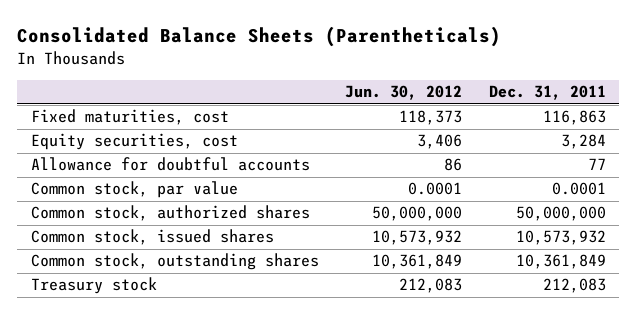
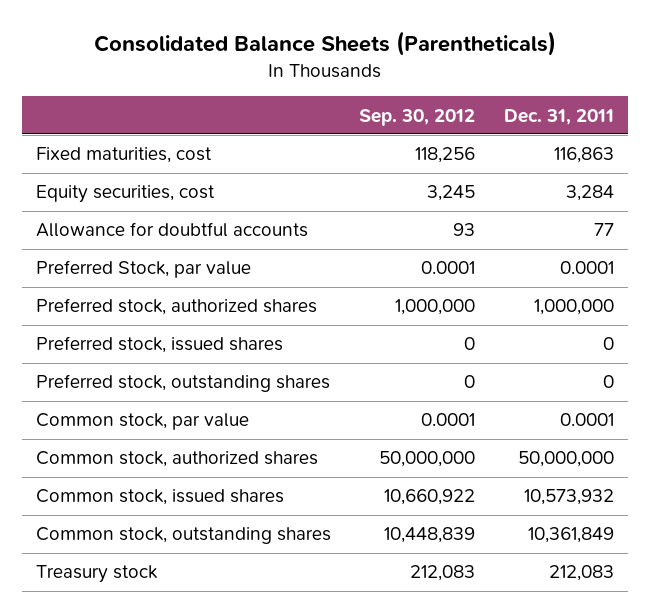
[345,85,463,101] Jun. 30, 2012 -> none
none -> [359,108,476,126] Sep. 30, 2012
none -> [35,260,251,279] Preferred Stock, par value
none -> [35,298,317,316] Preferred stock, authorized shares
none -> [35,336,283,354] Preferred stock, issued shares
none -> [35,374,330,393] Preferred stock, outstanding shares

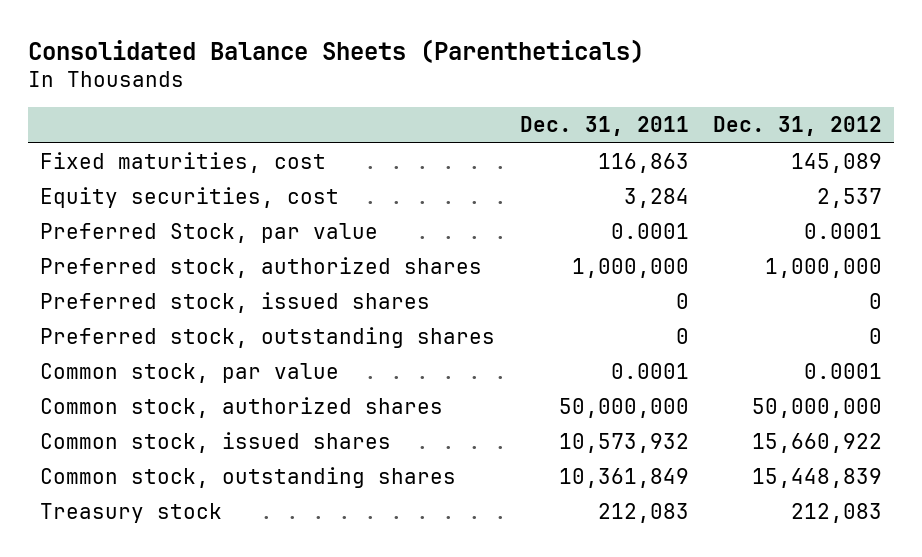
[359,108,476,126] Sep. 30, 2012 -> none
none -> [712,116,882,137] Dec. 31, 2012
[35,222,308,238] Allowance for doubtful accounts -> none

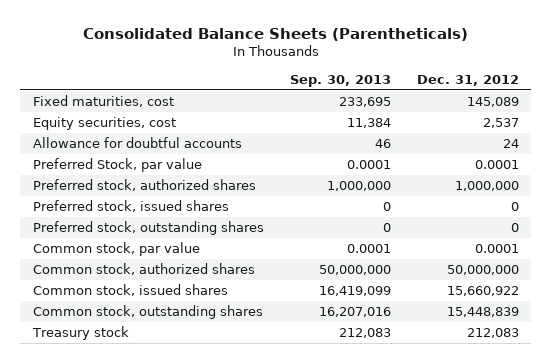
[519,116,689,137] Dec. 31, 2011 -> none
none -> [289,75,391,88] Sep. 30, 2013
none -> [32,137,242,149] Allowance for doubtful accounts

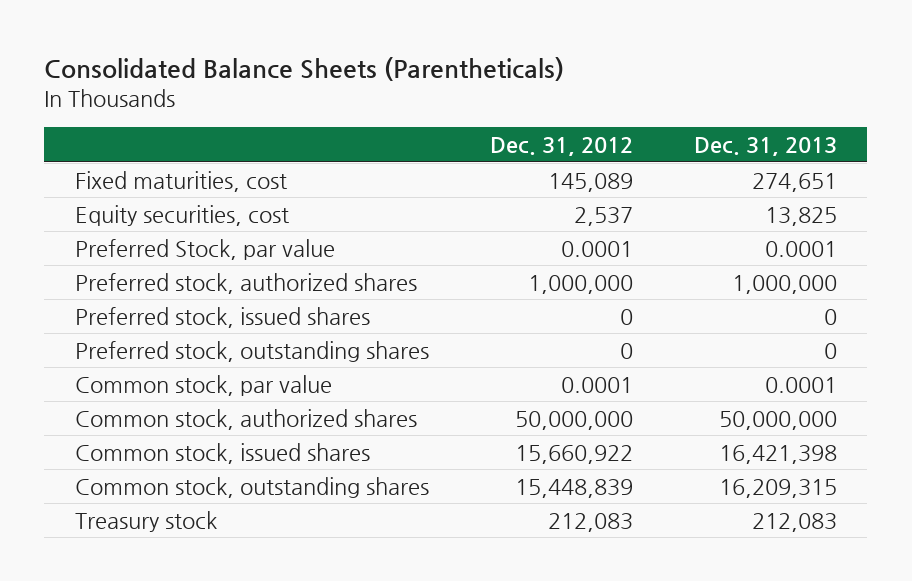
[289,75,391,88] Sep. 30, 2013 -> none
none -> [693,137,837,157] Dec. 31, 2013
[32,137,242,149] Allowance for doubtful accounts -> none

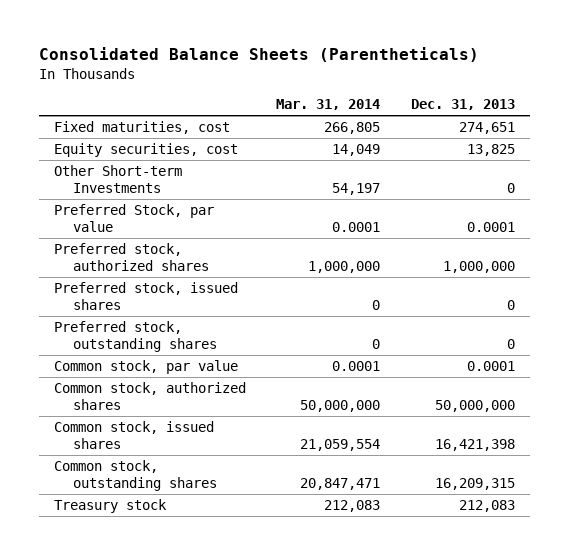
[489,137,633,157] Dec. 31, 2012 -> none
none -> [276,98,381,110] Mar. 31, 2014
none -> [53,165,182,194] Other Short-term Investments

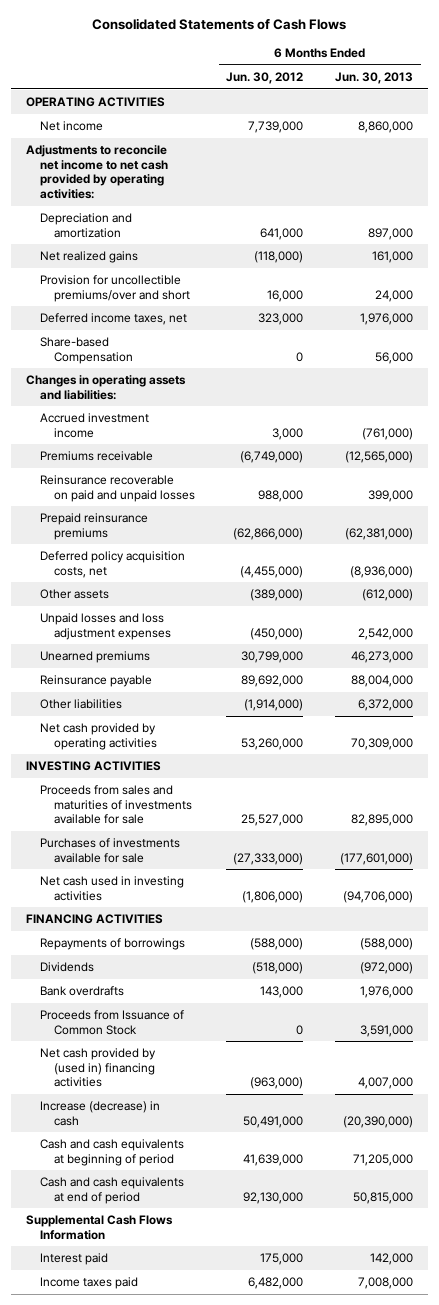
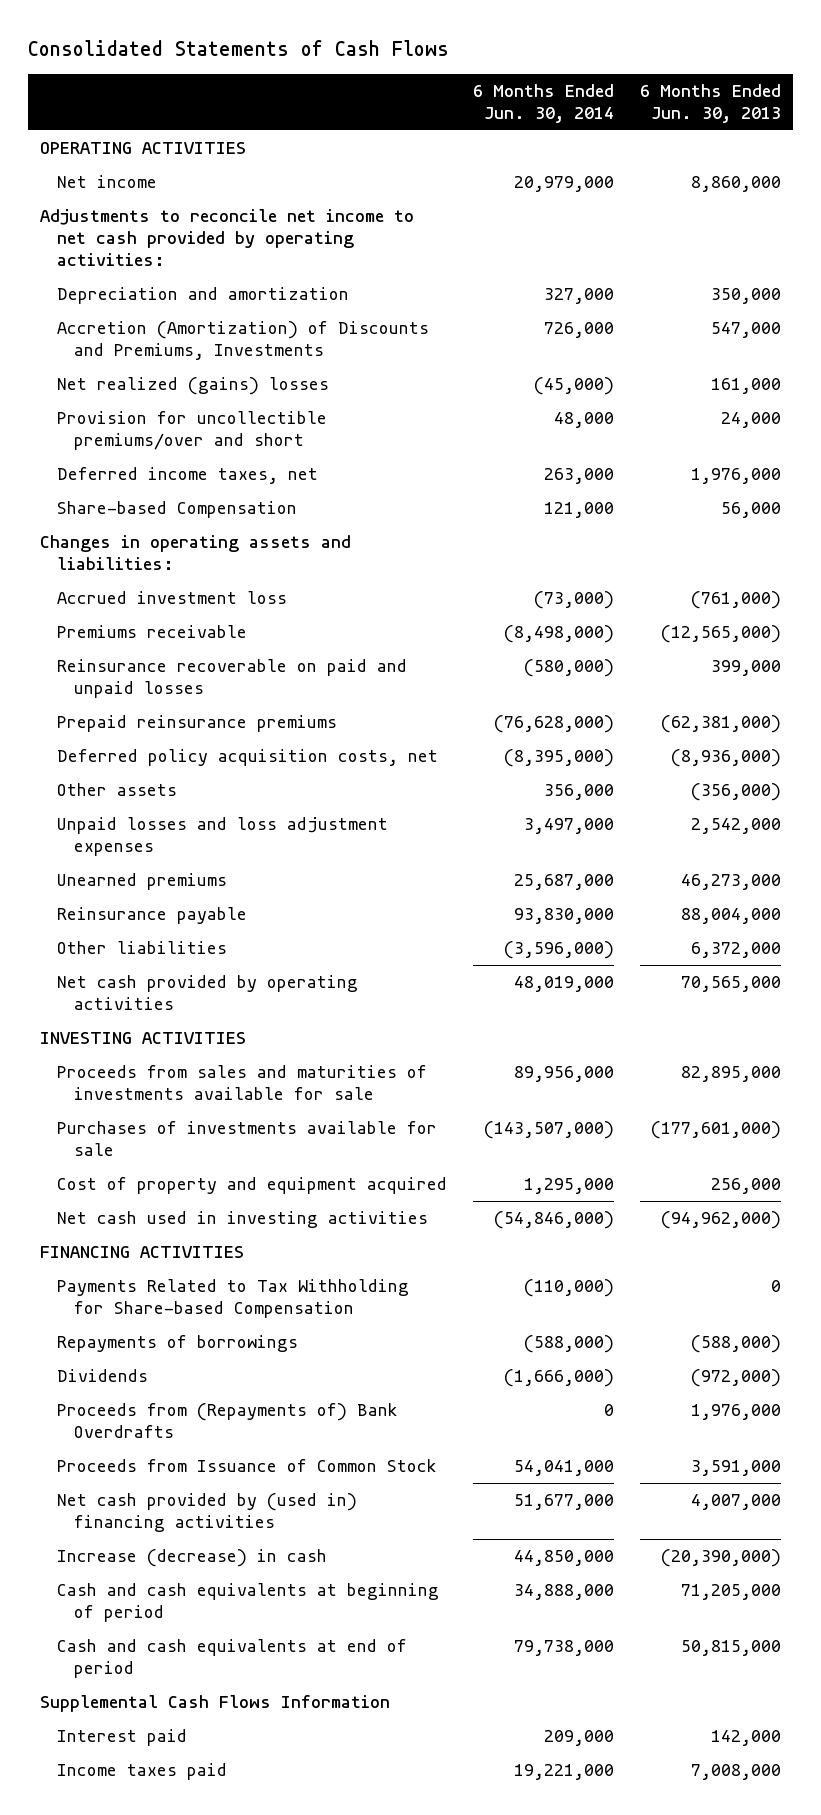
[226,71,304,84] Jun. 30, 2012 -> none
none -> [472,83,614,123] 6 Months Ended Jun. 30, 2014
[367,227,413,240] 897,000 -> [710,288,781,305] 350,000
none -> [57,321,430,361] Accretion (Amortization) of Discounts and Premiums, Investments
[40,251,139,264] Net realized gains -> [57,377,330,396] Net realized (gains) losses
[40,413,150,438] Accrued investment income -> [57,591,288,605] Accrued investment loss
[361,589,413,602] (612,000) -> [690,783,781,802] (356,000)
[350,737,413,750] 70,309,000 -> [680,976,781,993] 70,565,000
none -> [57,1177,448,1195] Cost of property and equipment acquired
[342,890,413,903] (94,706,000) -> [660,1211,781,1230] (94,962,000)
none -> [57,1279,410,1319] Payments Related to Tax Withholding for Share-based Compensation
[40,986,125,997] Bank overdrafts -> [57,1403,399,1439] Proceeds from (Repayments of) Bank Overdrafts

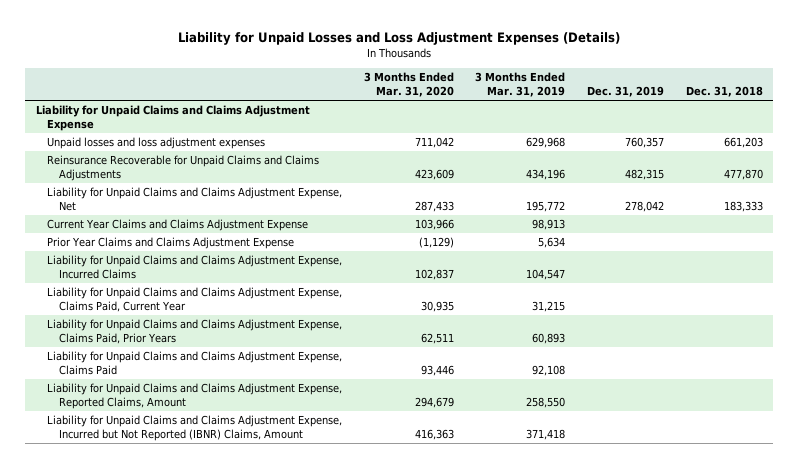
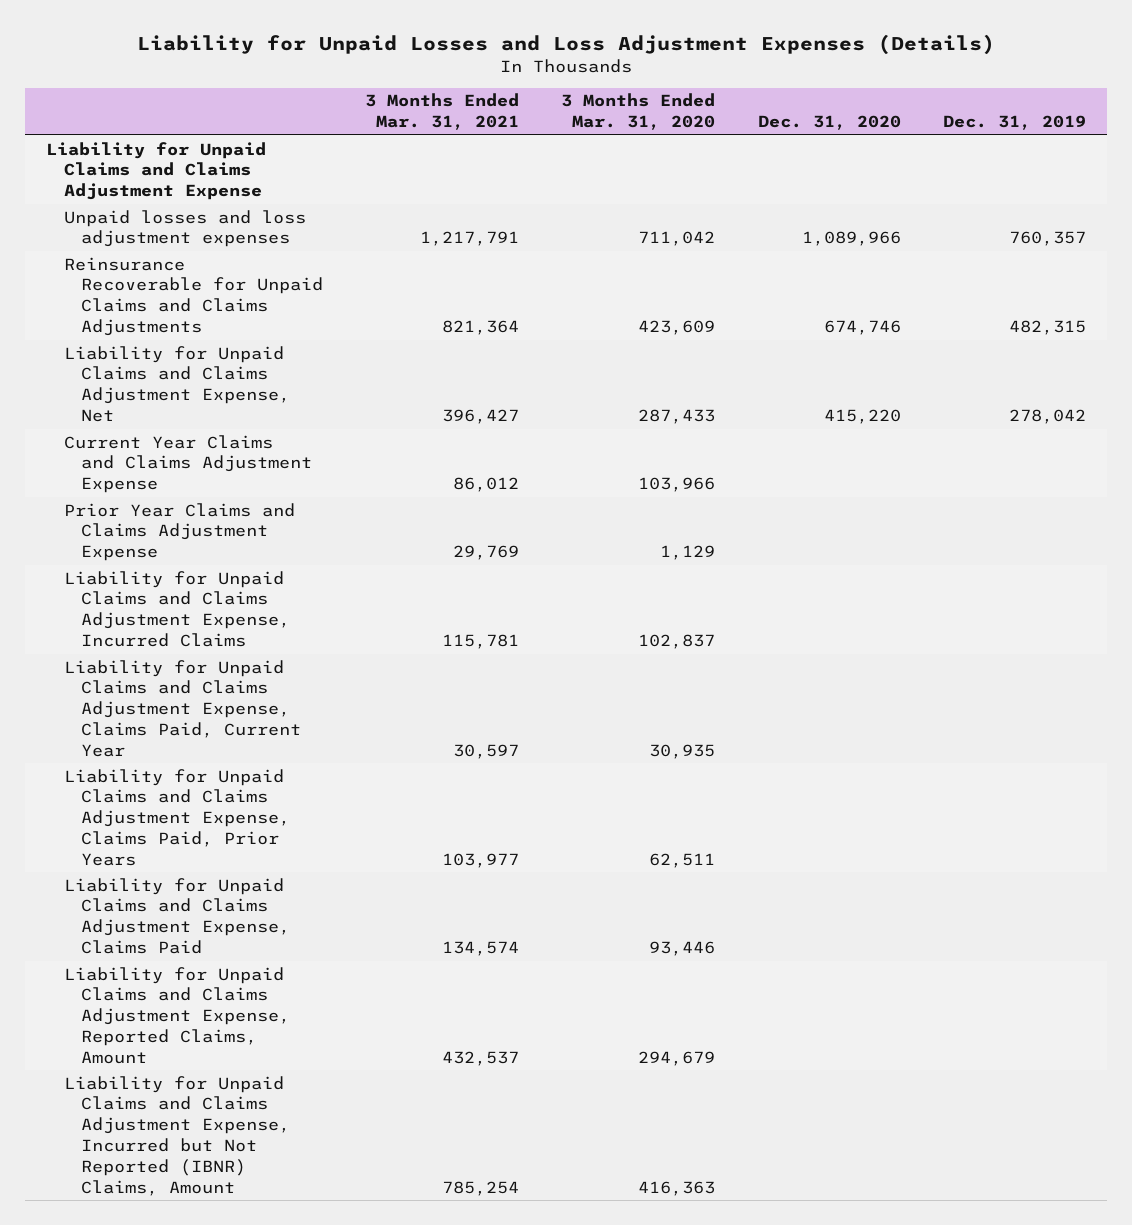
[475,72,566,98] 3 Months Ended Mar. 31, 2019 -> none
[685,86,763,98] Dec. 31, 2018 -> none
none -> [365,93,520,131] 3 Months Ended Mar. 31, 2021
none -> [757,115,901,131] Dec. 31, 2020
[418,237,454,249] (1,129) -> [660,545,716,561] 1,129

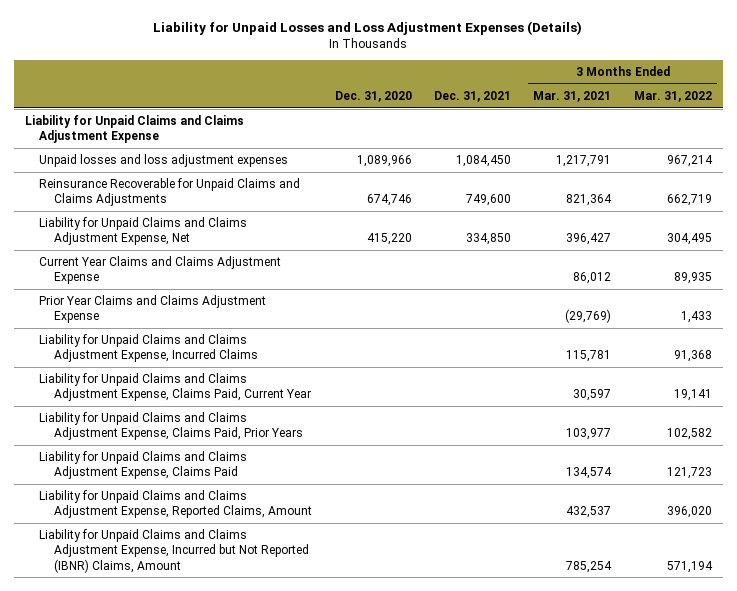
[561,93,716,131] 3 Months Ended Mar. 31, 2020 -> none
[942,115,1086,131] Dec. 31, 2019 -> none
none -> [433,91,511,103] Dec. 31, 2021
none -> [633,91,712,103] Mar. 31, 2022
[453,545,520,561] 29,769 -> [565,309,612,324] (29,769)

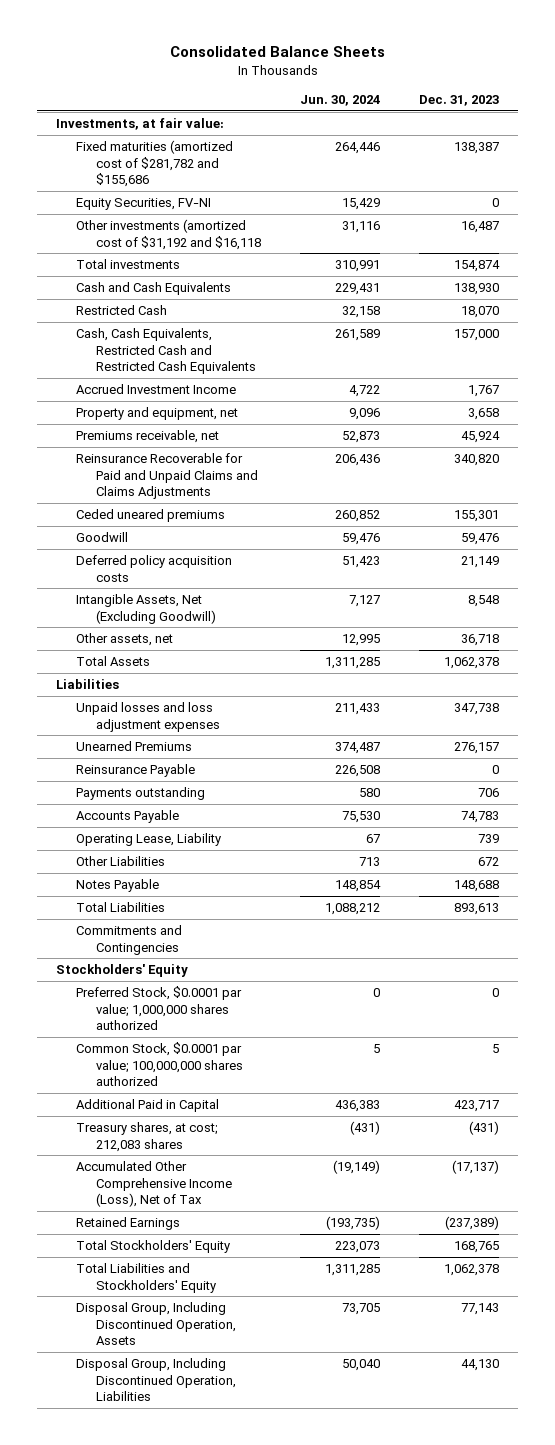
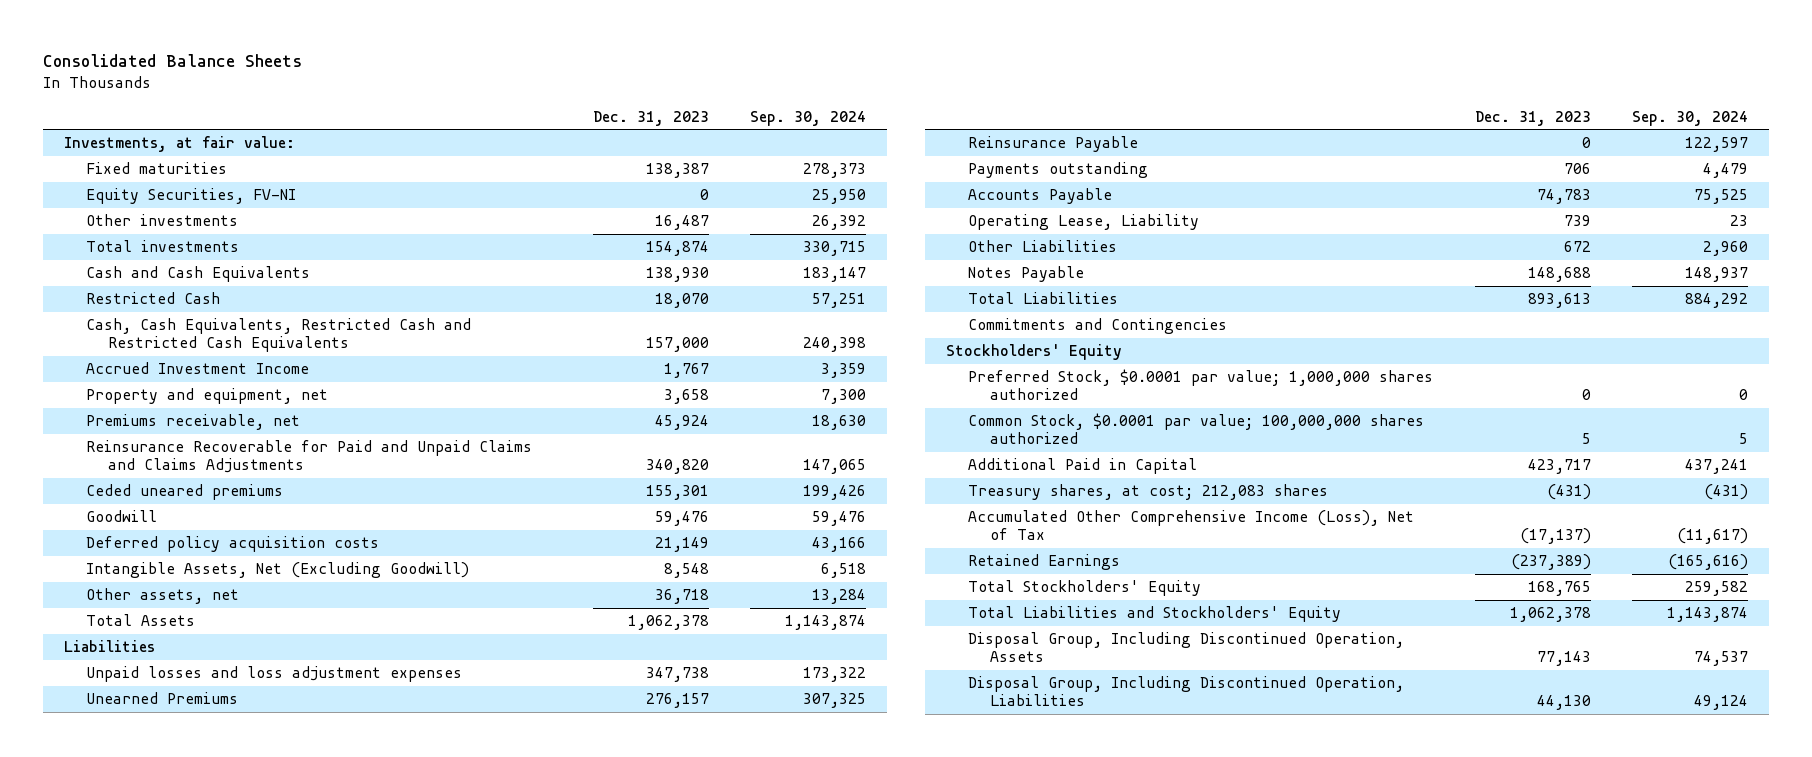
[299,94,380,106] Jun. 30, 2024 -> none
none -> [749,110,866,126] Sep. 30, 2024
[76,140,234,187] Fixed maturities (amortized cost of $281,782 and $155,686 -> [86,162,228,175] Fixed maturities
[76,219,261,250] Other investments (amortized cost of $31,192 and $16,118 -> [86,214,239,227] Other investments

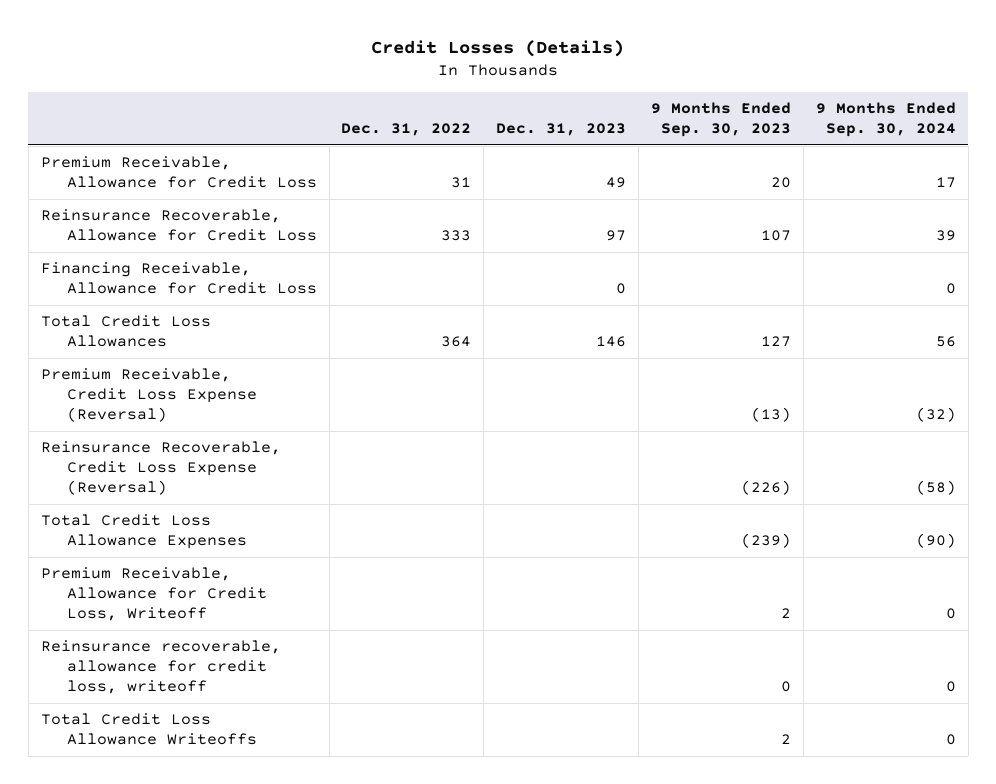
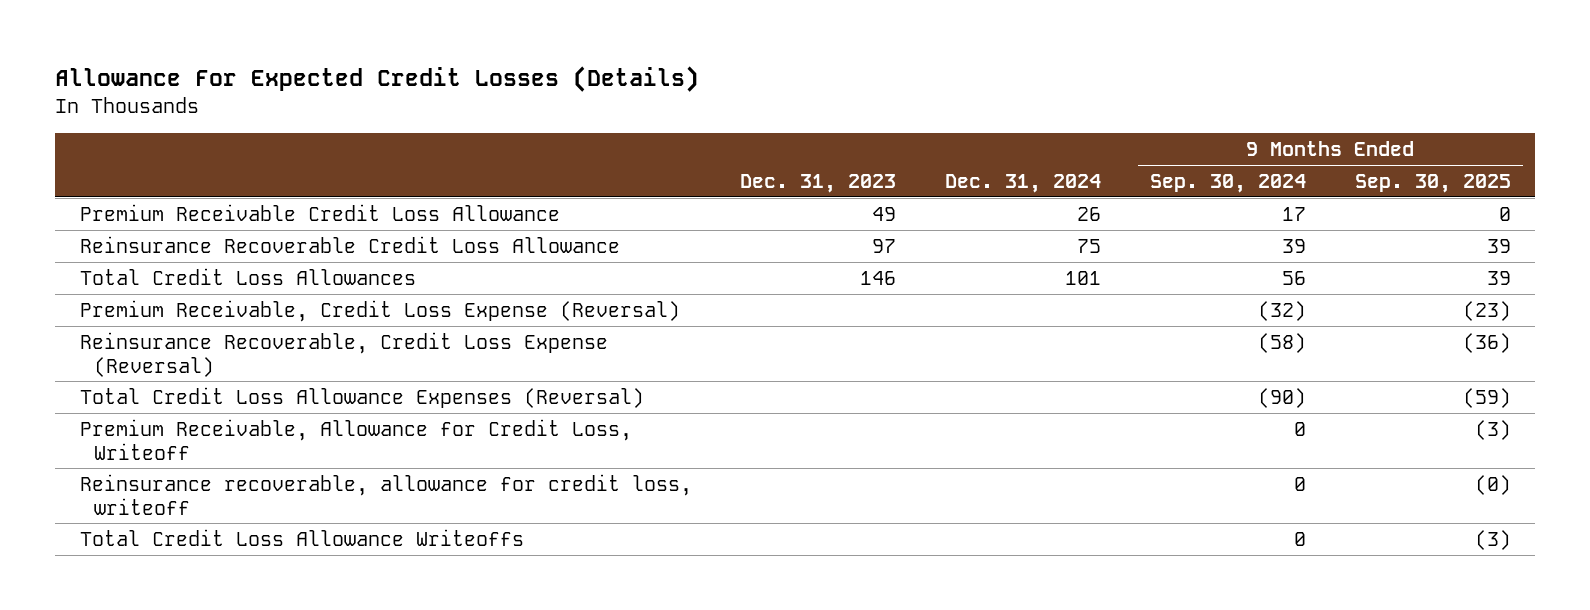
[371,40,625,58] Credit Losses (Details) -> [55,66,700,93] Allowance For Expected Credit Losses (Details)
[341,123,472,137] Dec. 31, 2022 -> none
[651,102,792,138] 9 Months Ended Sep. 30, 2023 -> none
none -> [945,174,1102,194] Dec. 31, 2024
none -> [1354,174,1511,194] Sep. 30, 2025
[40,262,317,295] Financing Receivable, Allowance for Credit Loss -> none
[40,156,317,189] Premium Receivable, Allowance for Credit Loss -> [79,203,560,221] Premium Receivable Credit Loss Allowance
[40,209,317,242] Reinsurance Recoverable, Allowance for Credit Loss -> [79,235,620,253] Reinsurance Recoverable Credit Loss Allowance
[40,514,247,550] Total Credit Loss Allowance Expenses -> [79,386,644,408] Total Credit Loss Allowance Expenses (Reversal)

